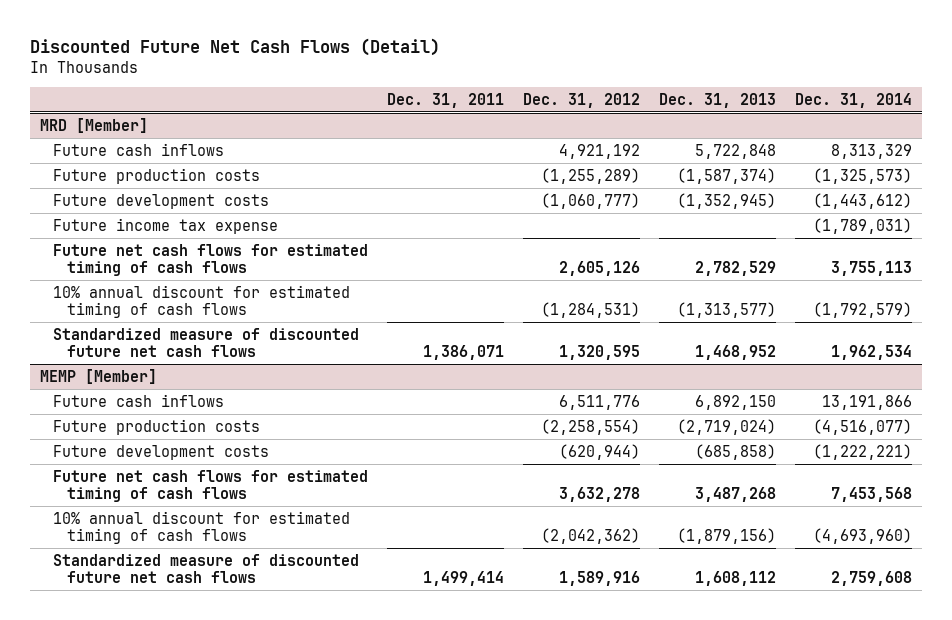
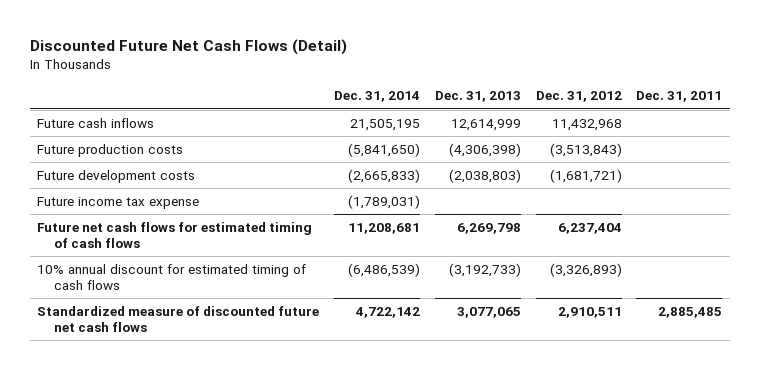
[39,117,148,133] MRD [Member] -> none
[559,143,641,159] 4,921,192 -> [551,118,622,131] 11,432,968
[695,143,777,159] 5,722,848 -> [450,118,521,131] 12,614,999
[831,143,913,159] 8,313,329 -> [350,118,421,131] 21,505,195
[541,167,641,184] (1,255,289) -> [549,142,622,157] (3,513,843)
[677,167,777,184] (1,587,374) -> [448,142,521,157] (4,306,398)
[813,167,913,184] (1,325,573) -> [348,142,421,157] (5,841,650)
[541,192,641,209] (1,060,777) -> [549,168,622,183] (1,681,721)
[677,192,777,209] (1,352,945) -> [448,168,521,183] (2,038,803)
[813,192,913,209] (1,443,612) -> [348,168,421,183] (2,665,833)
[39,368,157,384] MEMP [Member] -> none
[53,393,225,407] Future cash inflows -> none
[53,418,261,435] Future production costs -> none
[53,444,270,460] Future development costs -> none
[53,469,369,503] Future net cash flows for estimated timing of cash flows -> none
[53,510,351,545] 10% annual discount for estimated timing of cash flows -> none
[53,553,360,584] Standardized measure of discounted future net cash flows -> none
[559,261,641,277] 2,605,126 -> [557,222,622,234] 6,237,404
[695,261,777,277] 2,782,529 -> [456,222,521,234] 6,269,798
[831,261,913,277] 3,755,113 -> [348,222,421,234] 11,208,681
[541,302,641,319] (1,284,531) -> [549,262,622,277] (3,326,893)
[677,302,777,319] (1,313,577) -> [448,262,521,277] (3,192,733)
[813,302,913,319] (1,792,579) -> [348,262,421,277] (6,486,539)
[423,345,505,361] 1,386,071 -> [658,306,723,318] 2,885,485
[559,345,641,361] 1,320,595 -> [557,306,622,318] 2,910,511
[695,345,777,361] 1,468,952 -> [456,306,521,318] 3,077,065
[831,345,913,361] 1,962,534 -> [355,306,421,318] 4,722,142

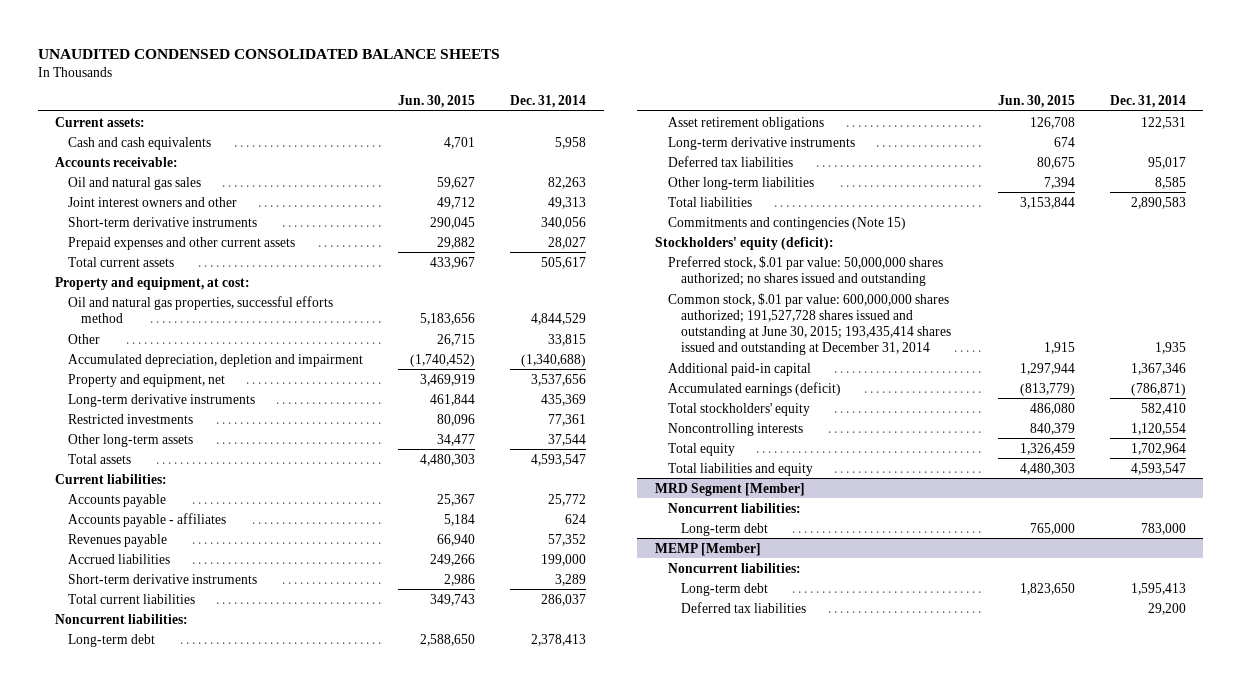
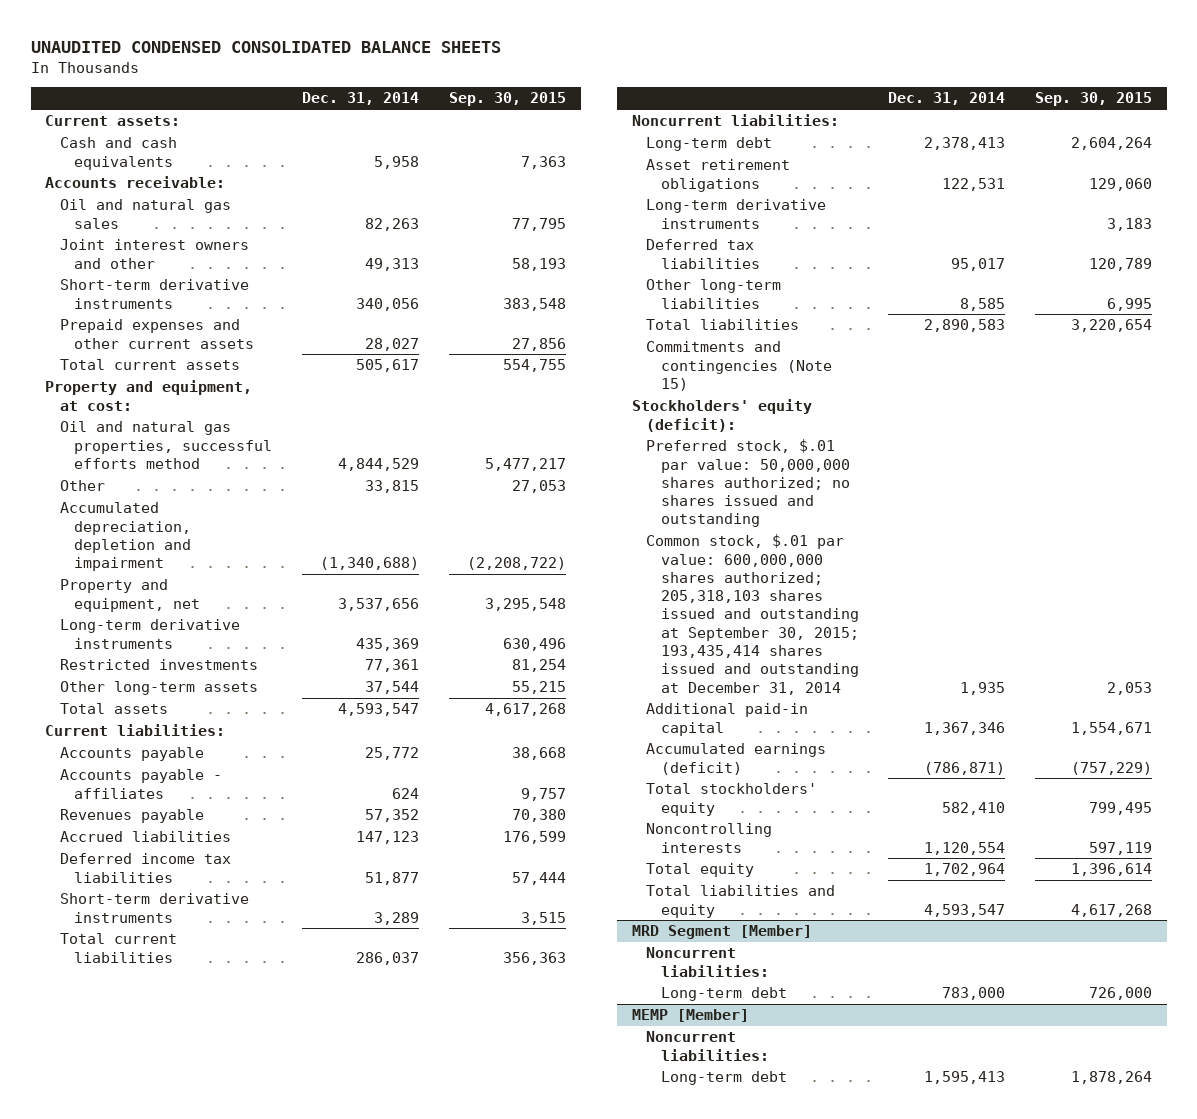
[398,94,476,108] Jun. 30, 2015 -> none
none -> [448,92,566,107] Sep. 30, 2015
[541,553,587,566] 199,000 -> [356,831,420,845] 147,123
none -> [59,853,231,883] Deferred income tax liabilities
[668,292,952,356] Common stock, $.01 par value: 600,000,000 shares authorized; 191,527,728 shares issued and outstanding at June 30, 2015; 193,435,414 shares issued and outstanding at December 31, 2014 -> [646,534,859,695] Common stock, $.01 par value: 600,000,000 shares authorized; 205,318,103 shares issued and outstanding at September 30, 2015; 193,435,414 shares issued and outstanding at December 31, 2014
[681,601,807,613] Deferred tax liabilities -> none

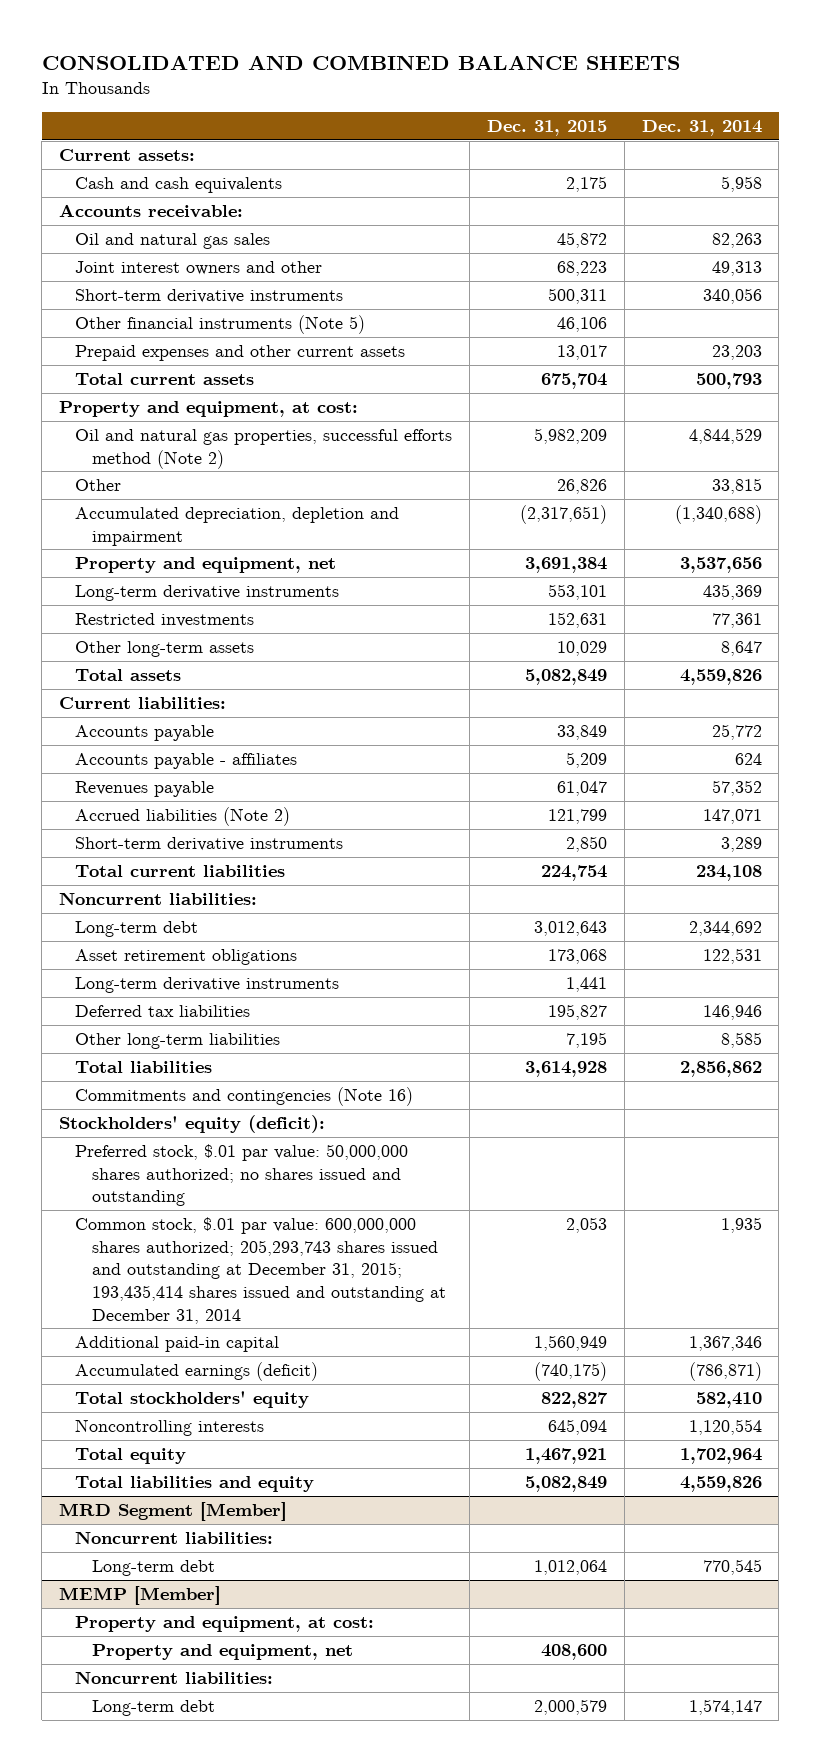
[30,41,501,54] UNAUDITED CONDENSED CONSOLIDATED BALANCE SHEETS -> [41,54,680,70] CONSOLIDATED AND COMBINED BALANCE SHEETS
[448,92,566,107] Sep. 30, 2015 -> none
none -> [486,120,607,137] Dec. 31, 2015
none -> [75,315,366,335] Other financial instruments (Note 5)
[365,337,420,351] 28,027 -> [711,345,762,361] 23,203
[356,359,420,373] 505,617 -> [695,373,762,390] 500,793
[59,421,273,469] Oil and natural gas properties, successful efforts method -> [75,429,453,469] Oil and natural gas properties, successful efforts method (Note 2)
[365,681,420,695] 37,544 -> [720,641,762,657] 8,647
[338,703,420,717] 4,593,547 -> [679,669,762,686] 4,559,826
[59,853,231,883] Deferred income tax liabilities -> none
[59,831,231,843] Accrued liabilities -> [75,807,291,827] Accrued liabilities (Note 2)
[356,831,420,845] 147,123 -> [702,809,762,825] 147,071
[356,951,420,965] 286,037 -> [695,865,762,882] 234,108
[924,137,1006,151] 2,378,413 -> [688,921,762,937] 2,344,692
[951,257,1006,271] 95,017 -> [702,1005,762,1021] 146,946
[924,319,1006,333] 2,890,583 -> [679,1061,762,1078] 2,856,862
[646,341,832,391] Commitments and contingencies (Note 15) -> [75,1087,414,1107] Commitments and contingencies (Note 16)
[646,534,859,695] Common stock, $.01 par value: 600,000,000 shares authorized; 205,318,103 shares issued and outstanding at September 30, 2015; 193,435,414 shares issued and outstanding at December 31, 2014 -> [75,1217,446,1324] Common stock, $.01 par value: 600,000,000 shares authorized; 205,293,743 shares issued and outstanding at December 31, 2015; 193,435,414 shares issued and outstanding at December 31, 2014
[924,903,1006,917] 4,593,547 -> [679,1476,762,1493] 4,559,826
[942,987,1006,1001] 783,000 -> [702,1559,762,1576] 770,545
none -> [75,1616,375,1633] Property and equipment, at cost:
none -> [91,1644,353,1661] Property and equipment, net
[924,1071,1006,1085] 1,595,413 -> [688,1699,762,1716] 1,574,147

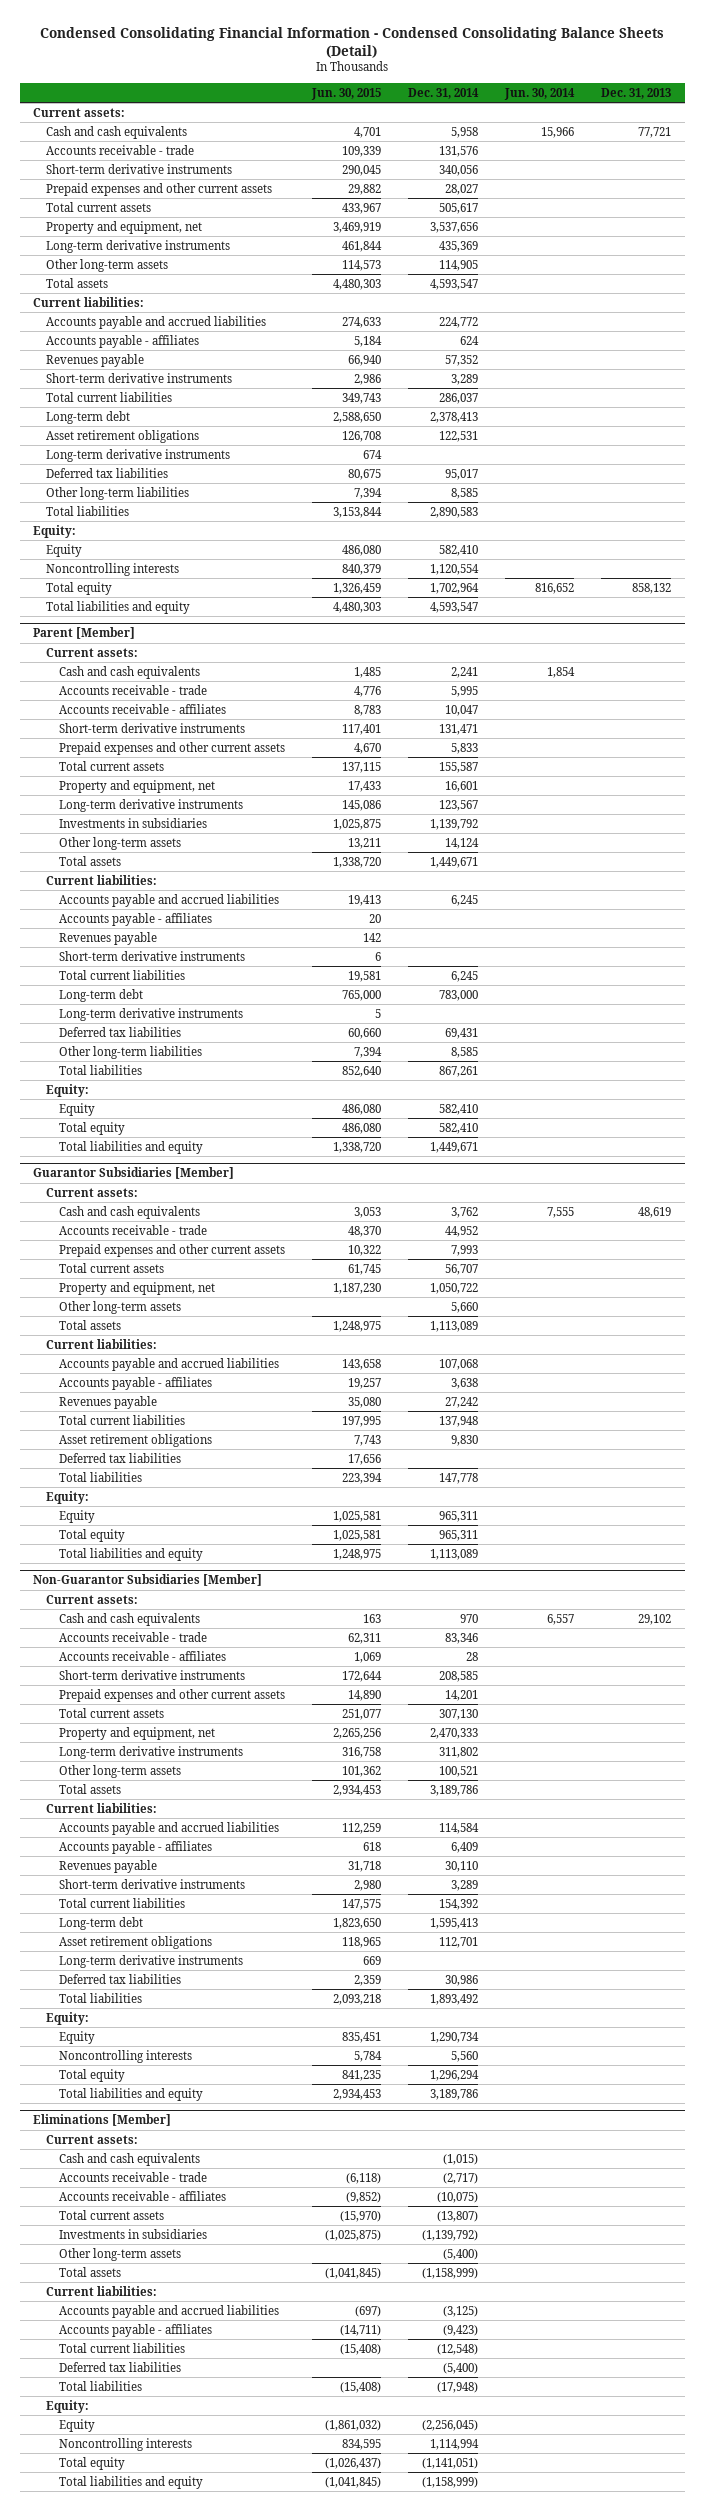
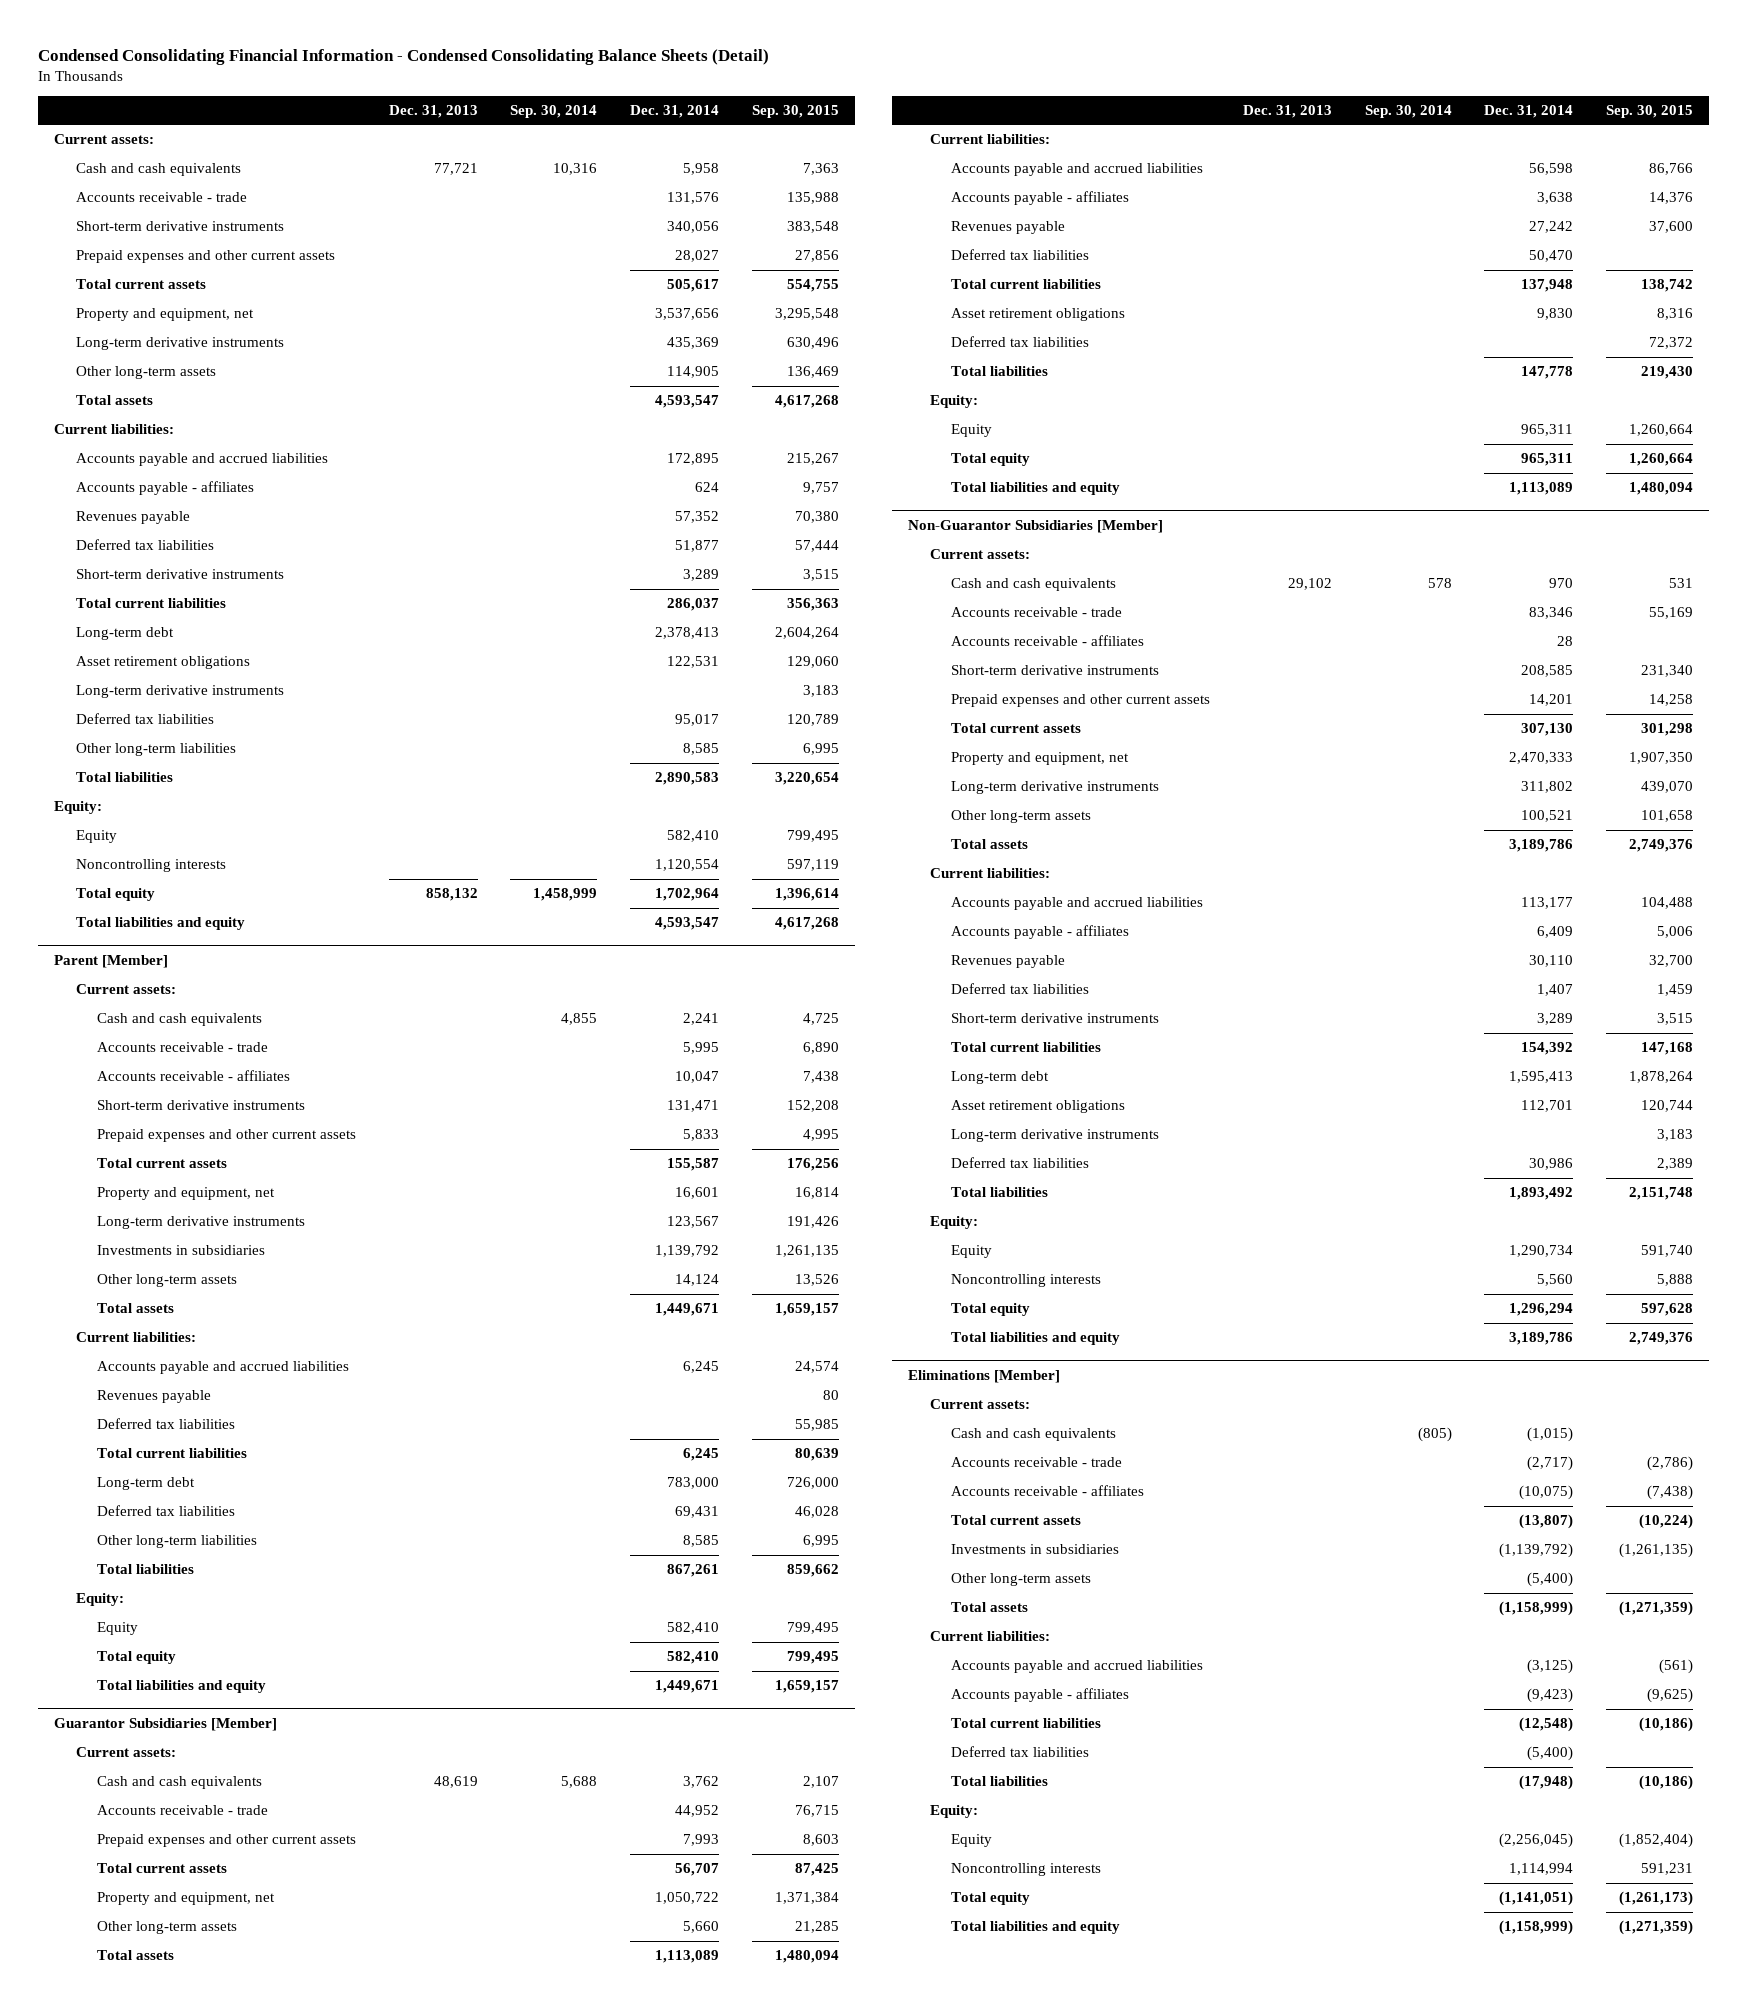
[311,87,382,100] Jun. 30, 2015 -> none
[504,87,576,100] Jun. 30, 2014 -> none
none -> [510,104,598,118] Sep. 30, 2014
none -> [751,104,839,118] Sep. 30, 2015
[439,316,479,328] 224,772 -> [667,453,720,466] 172,895
none -> [75,539,214,551] Deferred tax liabilities
[59,912,213,926] Accounts payable - affiliates -> none
[59,950,246,961] Short-term derivative instruments -> none
none -> [97,1418,236,1430] Deferred tax liabilities
[59,1007,244,1021] Long-term derivative instruments -> none
[439,1358,479,1370] 107,068 -> [1529,163,1574,176] 56,598
none -> [951,249,1090,261] Deferred tax liabilities
[439,1822,480,1834] 114,584 -> [1521,897,1574,910] 113,177
none -> [951,983,1090,995] Deferred tax liabilities

